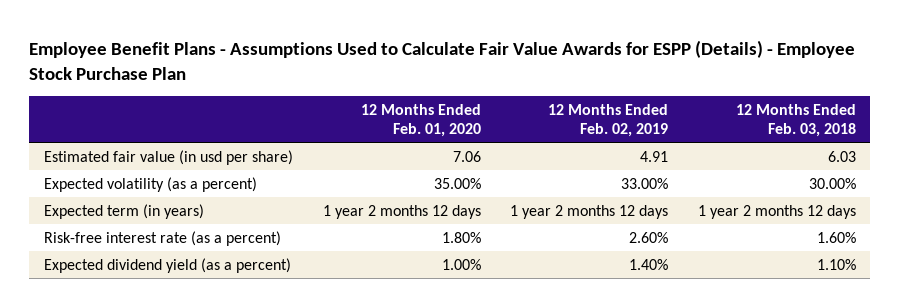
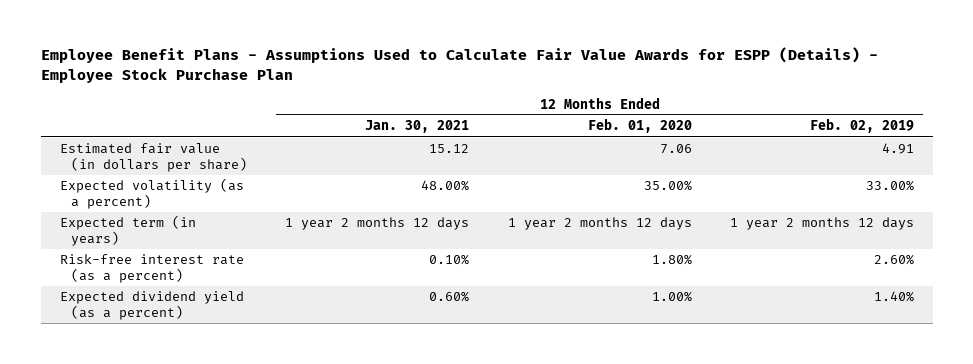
[735,103,856,137] 12 Months Ended Feb. 03, 2018 -> none
none -> [365,120,470,134] Jan. 30, 2021
[44,149,294,165] Estimated fair value (in usd per share) -> [59,143,248,172] Estimated fair value (in dollars per share)

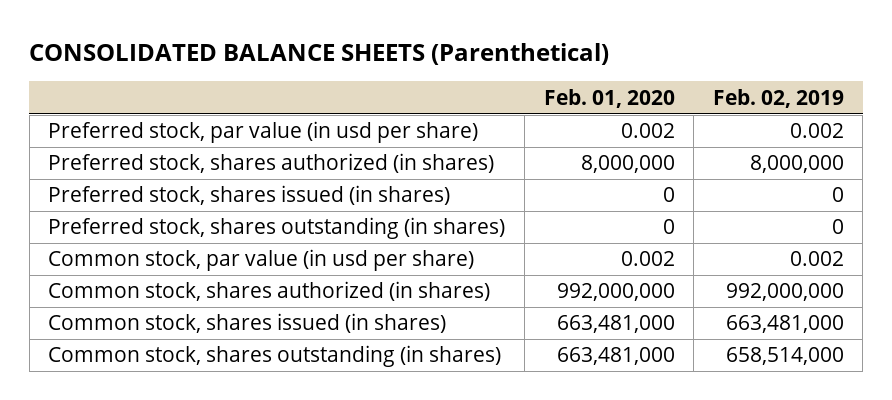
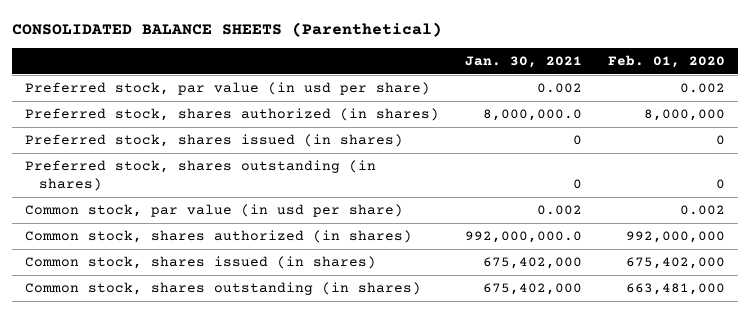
[712,88,844,108] Feb. 02, 2019 -> none
none -> [464,56,582,69] Jan. 30, 2021
[556,315,675,334] 663,481,000 -> [626,256,726,269] 675,402,000

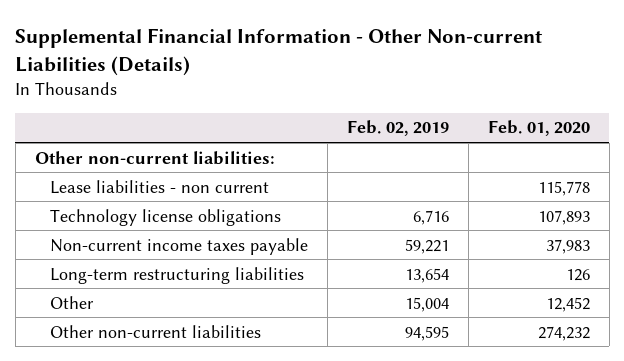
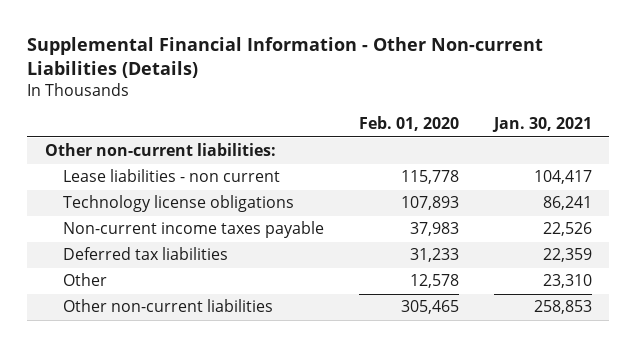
[346,120,449,137] Feb. 02, 2019 -> none
none -> [491,117,592,133] Jan. 30, 2021
[49,266,304,284] Long-term restructuring liabilities -> none
none -> [63,247,229,261] Deferred tax liabilities
[545,296,590,312] 12,452 -> [410,274,460,289] 12,578
[537,325,590,341] 274,232 -> [401,300,460,315] 305,465

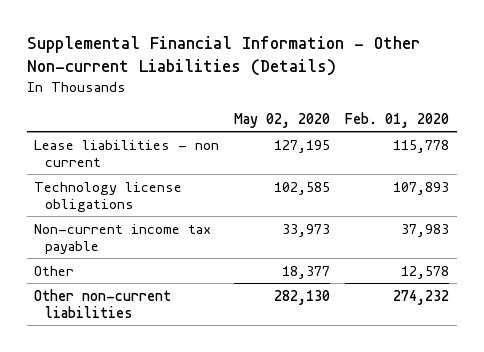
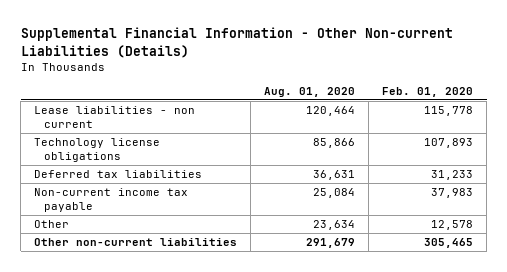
[234,112,331,128] May 02, 2020 -> none
none -> [264,86,356,97] Aug. 01, 2020
none -> [34,169,203,178] Deferred tax liabilities
[393,289,450,305] 274,232 -> [424,237,474,248] 305,465

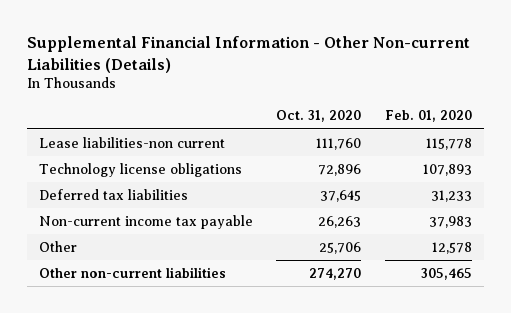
[264,86,356,97] Aug. 01, 2020 -> none
none -> [276,110,362,123] Oct. 31, 2020
[34,105,196,128] Lease liabilities - non current -> [38,136,225,148] Lease liabilities-non current

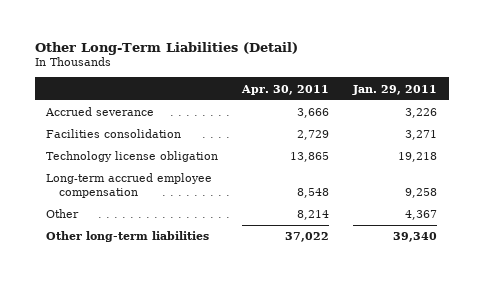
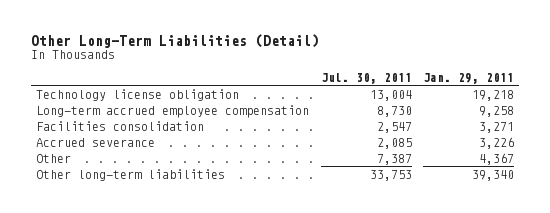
[241,84,330,95] Apr. 30, 2011 -> none
none -> [320,72,412,84] Jul. 30, 2011
[46,129,182,139] Facilities consolidation -> [36,120,205,131] Facilities consolidation
[45,107,155,117] Accrued severance -> [36,137,156,147] Accrued severance

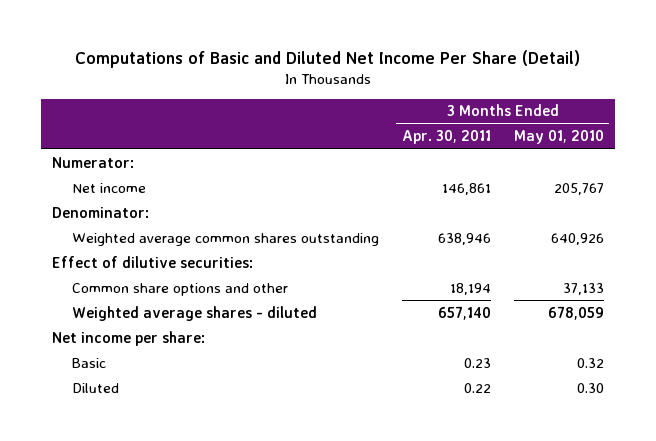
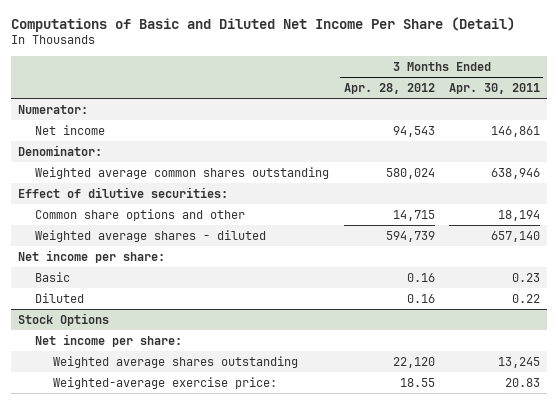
[513,130,604,145] May 01, 2010 -> none
none -> [343,83,435,95] Apr. 28, 2012
none -> [17,312,109,326] Stock Options
none -> [35,333,183,347] Net income per share:
none -> [53,355,299,368] Weighted average shares outstanding
none -> [53,376,278,389] Weighted-average exercise price:

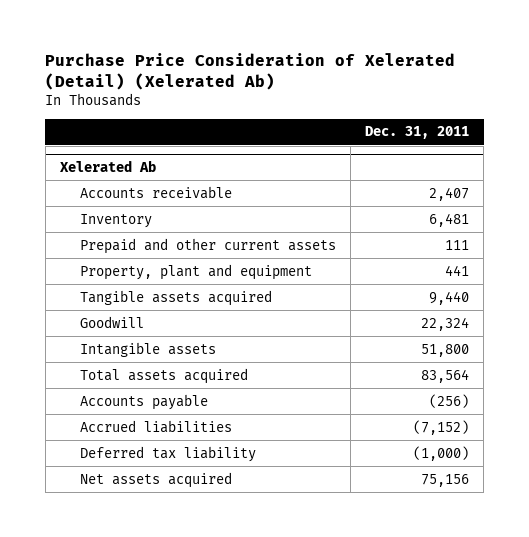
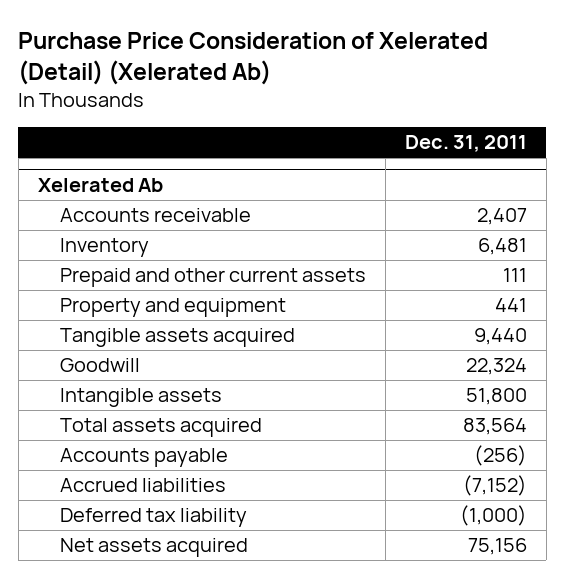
[79,263,312,280] Property, plant and equipment -> [59,298,286,318] Property and equipment

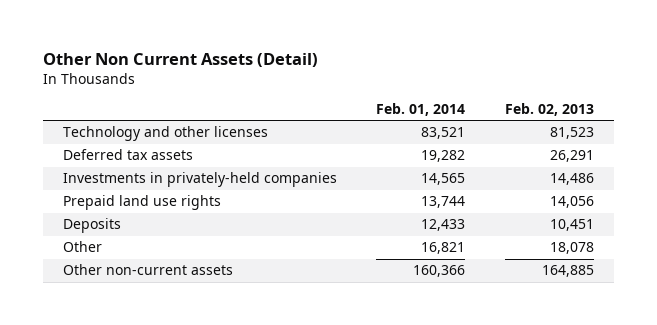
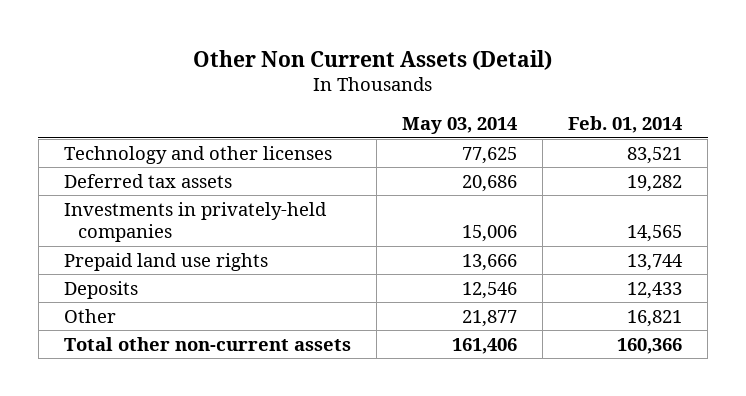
[505,103,595,117] Feb. 02, 2013 -> none
none -> [401,117,517,135] May 03, 2014
[62,264,233,276] Other non-current assets -> [63,336,351,351] Total other non-current assets

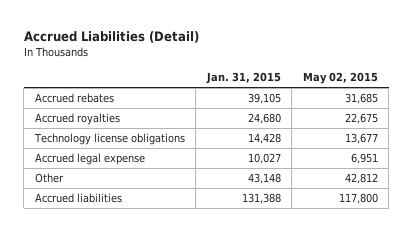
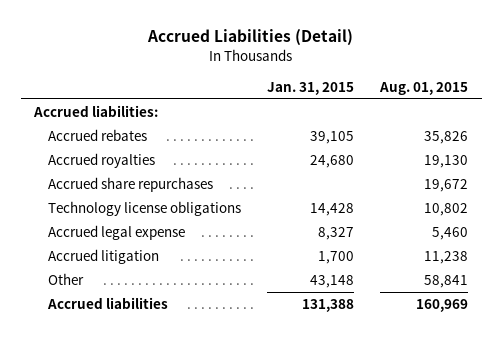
[302,72,378,85] May 02, 2015 -> none
none -> [379,81,469,95] Aug. 01, 2015
none -> [33,105,159,118] Accrued liabilities:
none -> [48,177,214,193] Accrued share repurchases
[247,152,281,164] 10,027 -> [318,227,355,241] 8,327
none -> [48,249,160,265] Accrued litigation

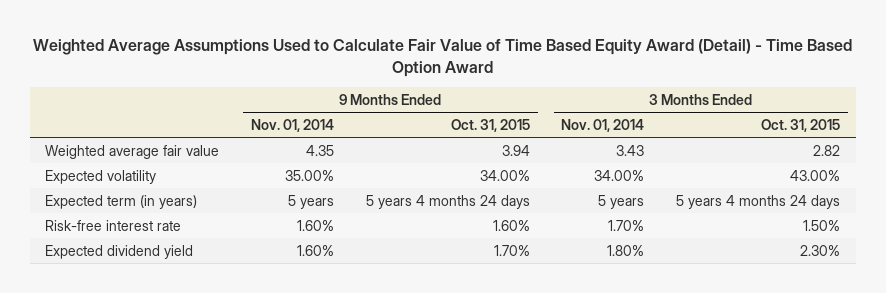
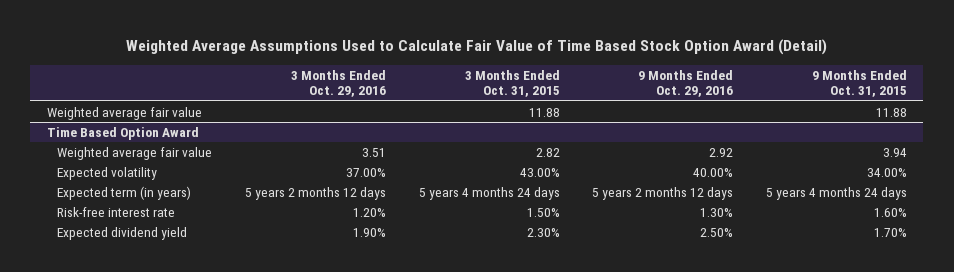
[32,39,852,77] Weighted Average Assumptions Used to Calculate Fair Value of Time Based Equity Award (Detail) - Time Based Option Award -> [125,39,827,56] Weighted Average Assumptions Used to Calculate Fair Value of Time Based Stock Option Award (Detail)
[251,118,335,132] Nov. 01, 2014 -> none
[561,118,645,132] Nov. 01, 2014 -> none
none -> [290,69,386,98] 3 Months Ended Oct. 29, 2016
none -> [638,69,734,98] 9 Months Ended Oct. 29, 2016
none -> [46,106,202,120] Weighted average fair value
none -> [46,126,199,140] Time Based Option Award

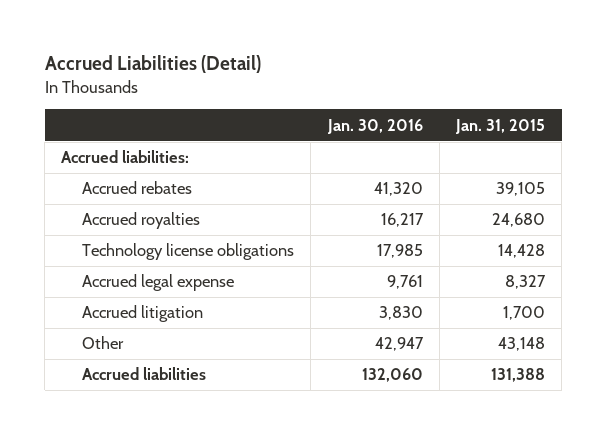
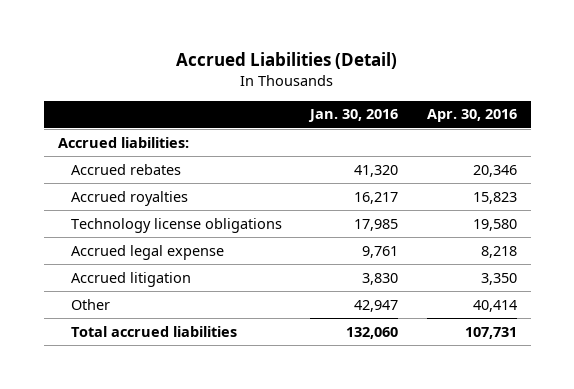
[455,118,546,134] Jan. 31, 2015 -> none
none -> [426,109,517,123] Apr. 30, 2016
[82,367,207,381] Accrued liabilities -> [71,325,238,337] Total accrued liabilities

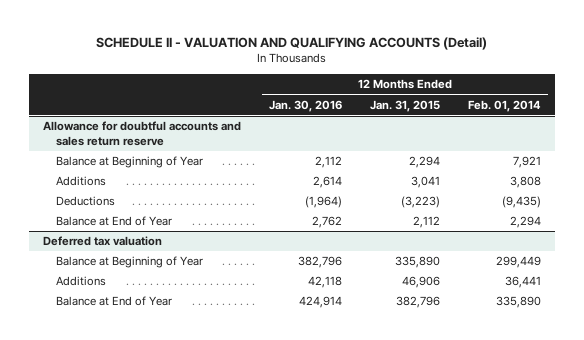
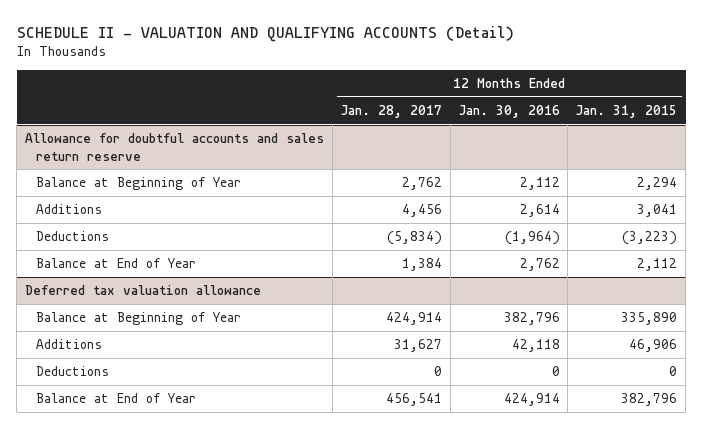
[468,99,542,112] Feb. 01, 2014 -> none
none -> [340,105,442,119] Jan. 28, 2017
[42,236,162,247] Deferred tax valuation -> [25,285,262,296] Deferred tax valuation allowance
none -> [35,366,109,377] Deductions

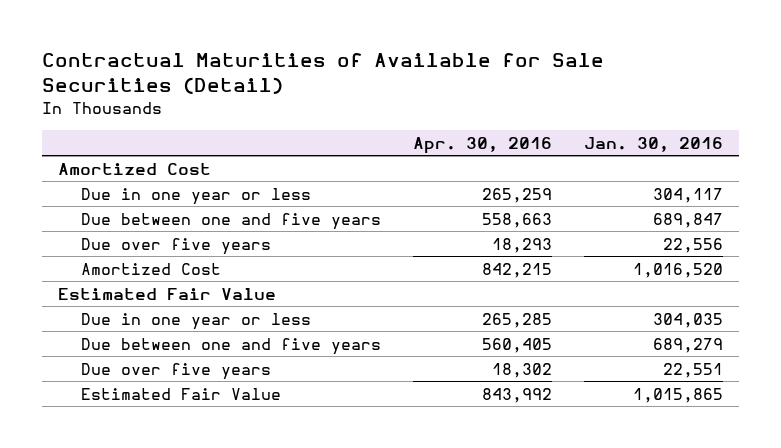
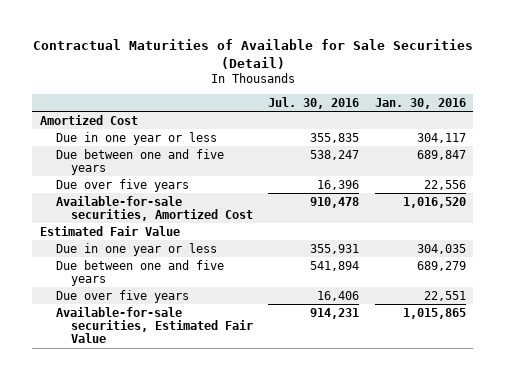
[413,136,553,154] Apr. 30, 2016 -> none
none -> [268,96,360,109] Jul. 30, 2016
[81,262,222,275] Amortized Cost -> [55,195,254,221] Available-for-sale securities, Amortized Cost
[81,387,282,400] Estimated Fair Value -> [55,306,254,344] Available-for-sale securities, Estimated Fair Value

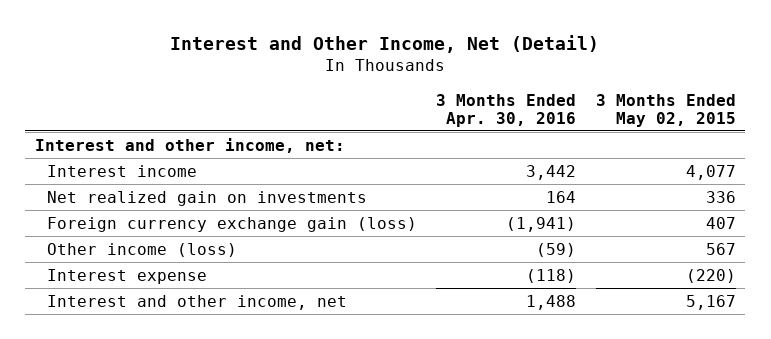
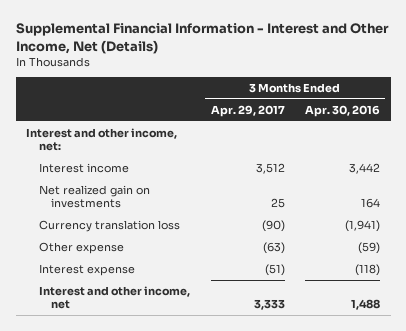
[170,34,600,53] Interest and Other Income, Net (Detail) -> [15,23,389,54] Supplemental Financial Information - Interest and Other Income, Net (Details)
[595,93,736,127] 3 Months Ended May 02, 2015 -> none
none -> [210,104,285,117] Apr. 29, 2017
[47,216,418,232] Foreign currency exchange gain (loss) -> [38,220,180,233] Currency translation loss
[47,242,238,257] Other income (loss) -> [38,242,124,255] Other expense

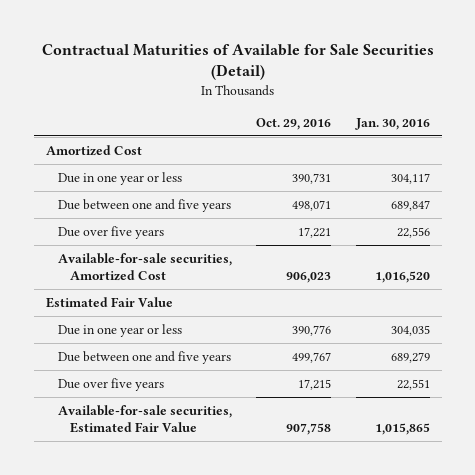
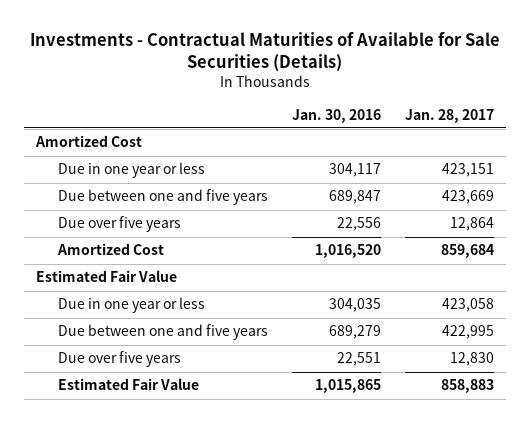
[41,43,434,81] Contractual Maturities of Available for Sale Securities (Detail) -> [29,32,500,73] Investments - Contractual Maturities of Available for Sale Securities (Details)
[256,117,332,130] Oct. 29, 2016 -> none
none -> [404,108,494,123] Jan. 28, 2017
[57,253,232,281] Available-for-sale securities, Amortized Cost -> [56,243,164,256] Amortized Cost
[57,405,232,433] Available-for-sale securities, Estimated Fair Value -> [57,378,199,391] Estimated Fair Value

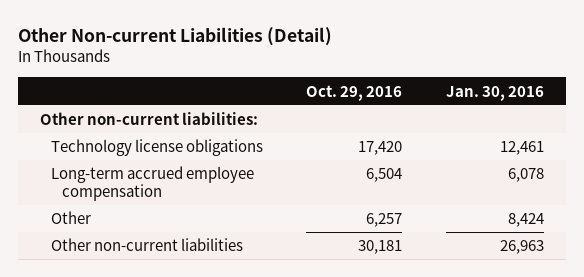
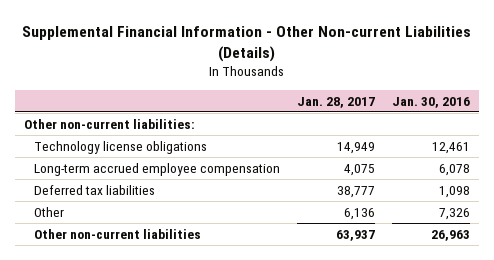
[18,26,333,46] Other Non-current Liabilities (Detail) -> [22,25,472,62] Supplemental Financial Information - Other Non-current Liabilities (Details)
[306,84,403,101] Oct. 29, 2016 -> none
none -> [297,96,376,108] Jan. 28, 2017
none -> [33,184,155,195] Deferred tax liabilities
[507,213,544,228] 8,424 -> [439,207,471,220] 7,326

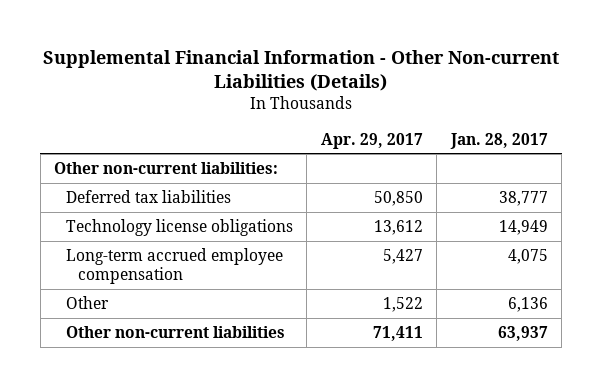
[392,96,471,108] Jan. 30, 2016 -> none
none -> [320,132,423,149] Apr. 29, 2017
[33,184,155,195] Deferred tax liabilities -> [66,189,232,203] Deferred tax liabilities

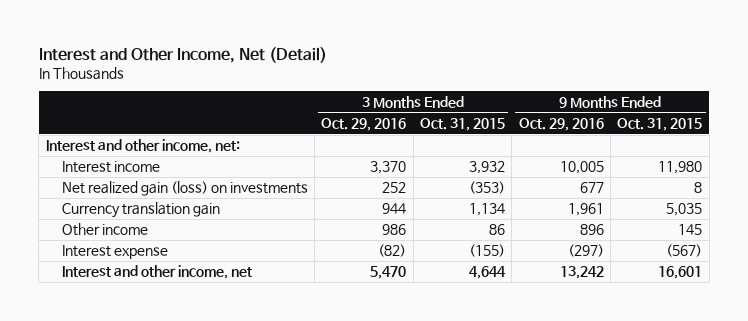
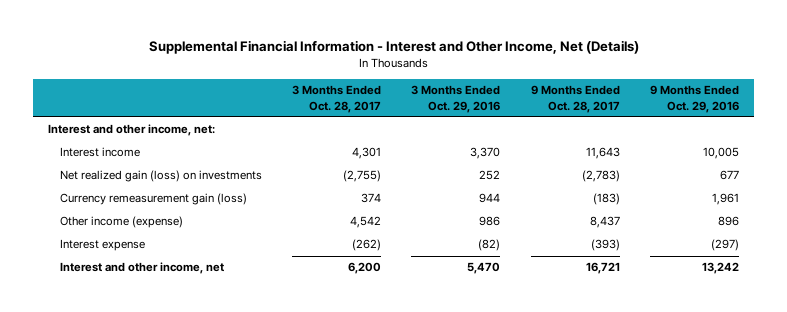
[38,46,327,63] Interest and Other Income, Net (Detail) -> [148,40,639,55] Supplemental Financial Information - Interest and Other Income, Net (Details)
[419,117,505,131] Oct. 31, 2015 -> none
[617,117,703,131] Oct. 31, 2015 -> none
none -> [292,85,382,113] 3 Months Ended Oct. 28, 2017
none -> [530,85,620,113] 9 Months Ended Oct. 28, 2017
[61,202,220,219] Currency translation gain -> [59,193,247,206] Currency remeasurement gain (loss)
[61,223,148,237] Other income -> [59,216,183,229] Other income (expense)

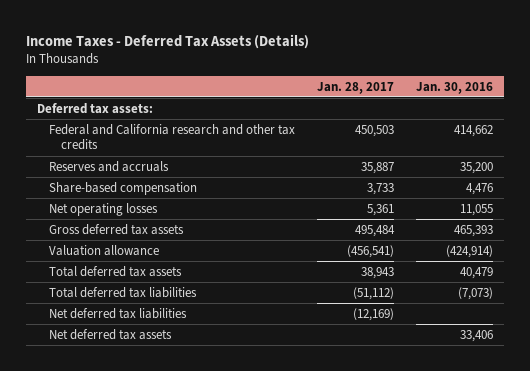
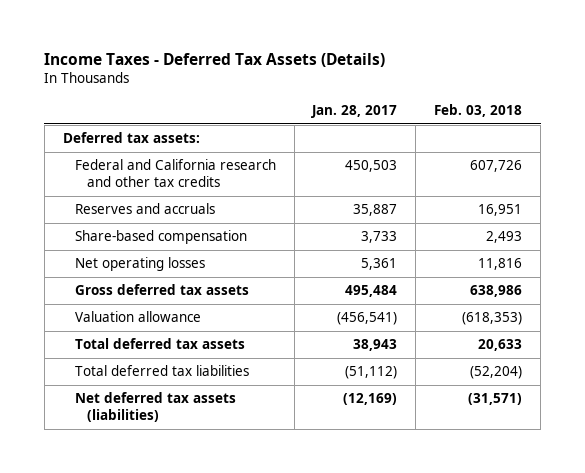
[415,81,493,94] Jan. 30, 2016 -> none
none -> [434,104,523,118] Feb. 03, 2018
[49,328,173,340] Net deferred tax assets -> none
[49,307,188,319] Net deferred tax liabilities -> [74,392,236,423] Net deferred tax assets (liabilities)

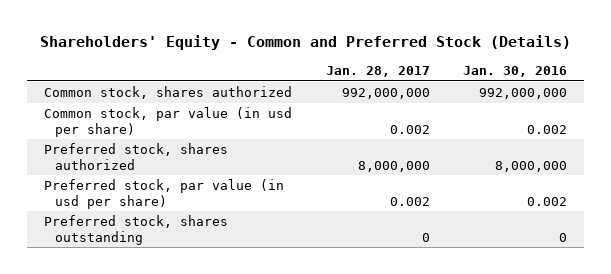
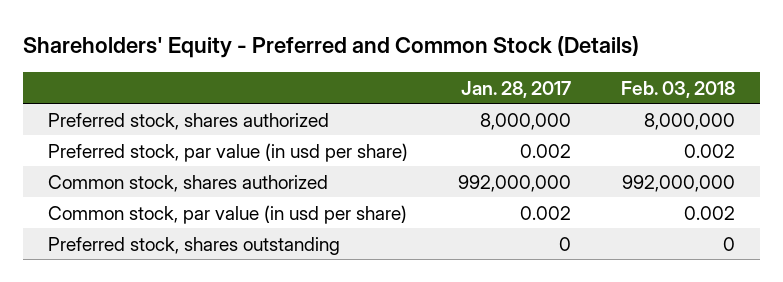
[39,34,571,50] Shareholders' Equity - Common and Preferred Stock (Details) -> [23,35,640,58] Shareholders' Equity - Preferred and Common Stock (Details)
[463,65,568,77] Jan. 30, 2016 -> none
none -> [621,80,736,98] Feb. 03, 2018
[43,86,292,100] Common stock, shares authorized -> [48,174,329,192] Common stock, shares authorized
[43,107,292,137] Common stock, par value (in usd per share) -> [48,204,408,224] Common stock, par value (in usd per share)

